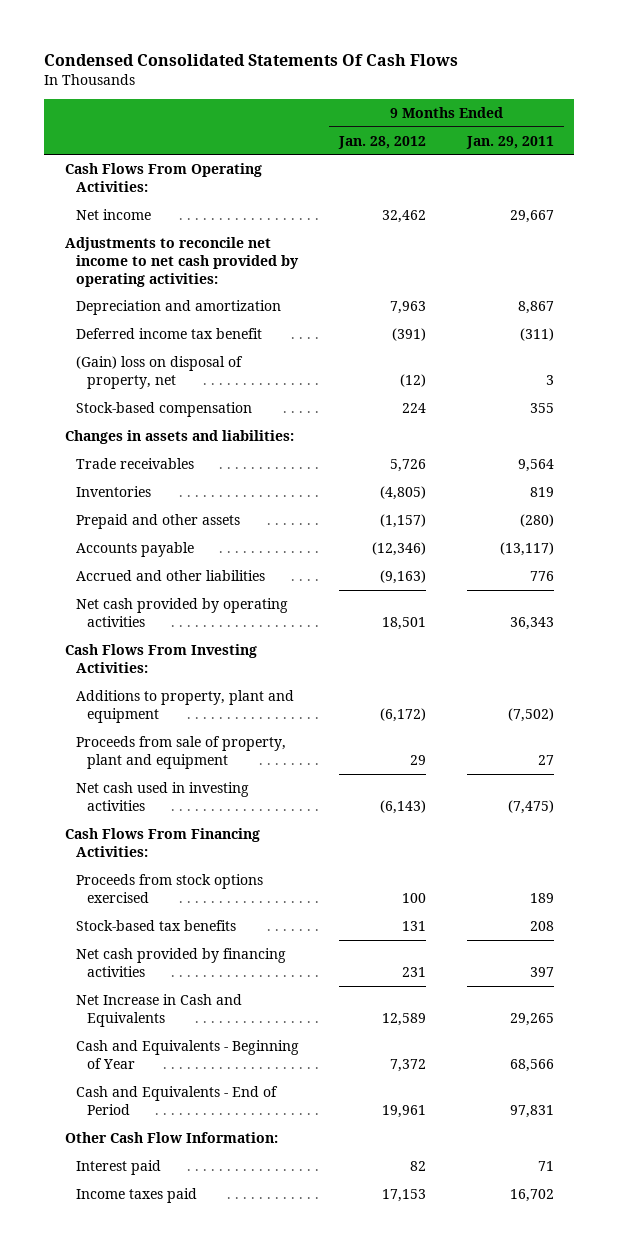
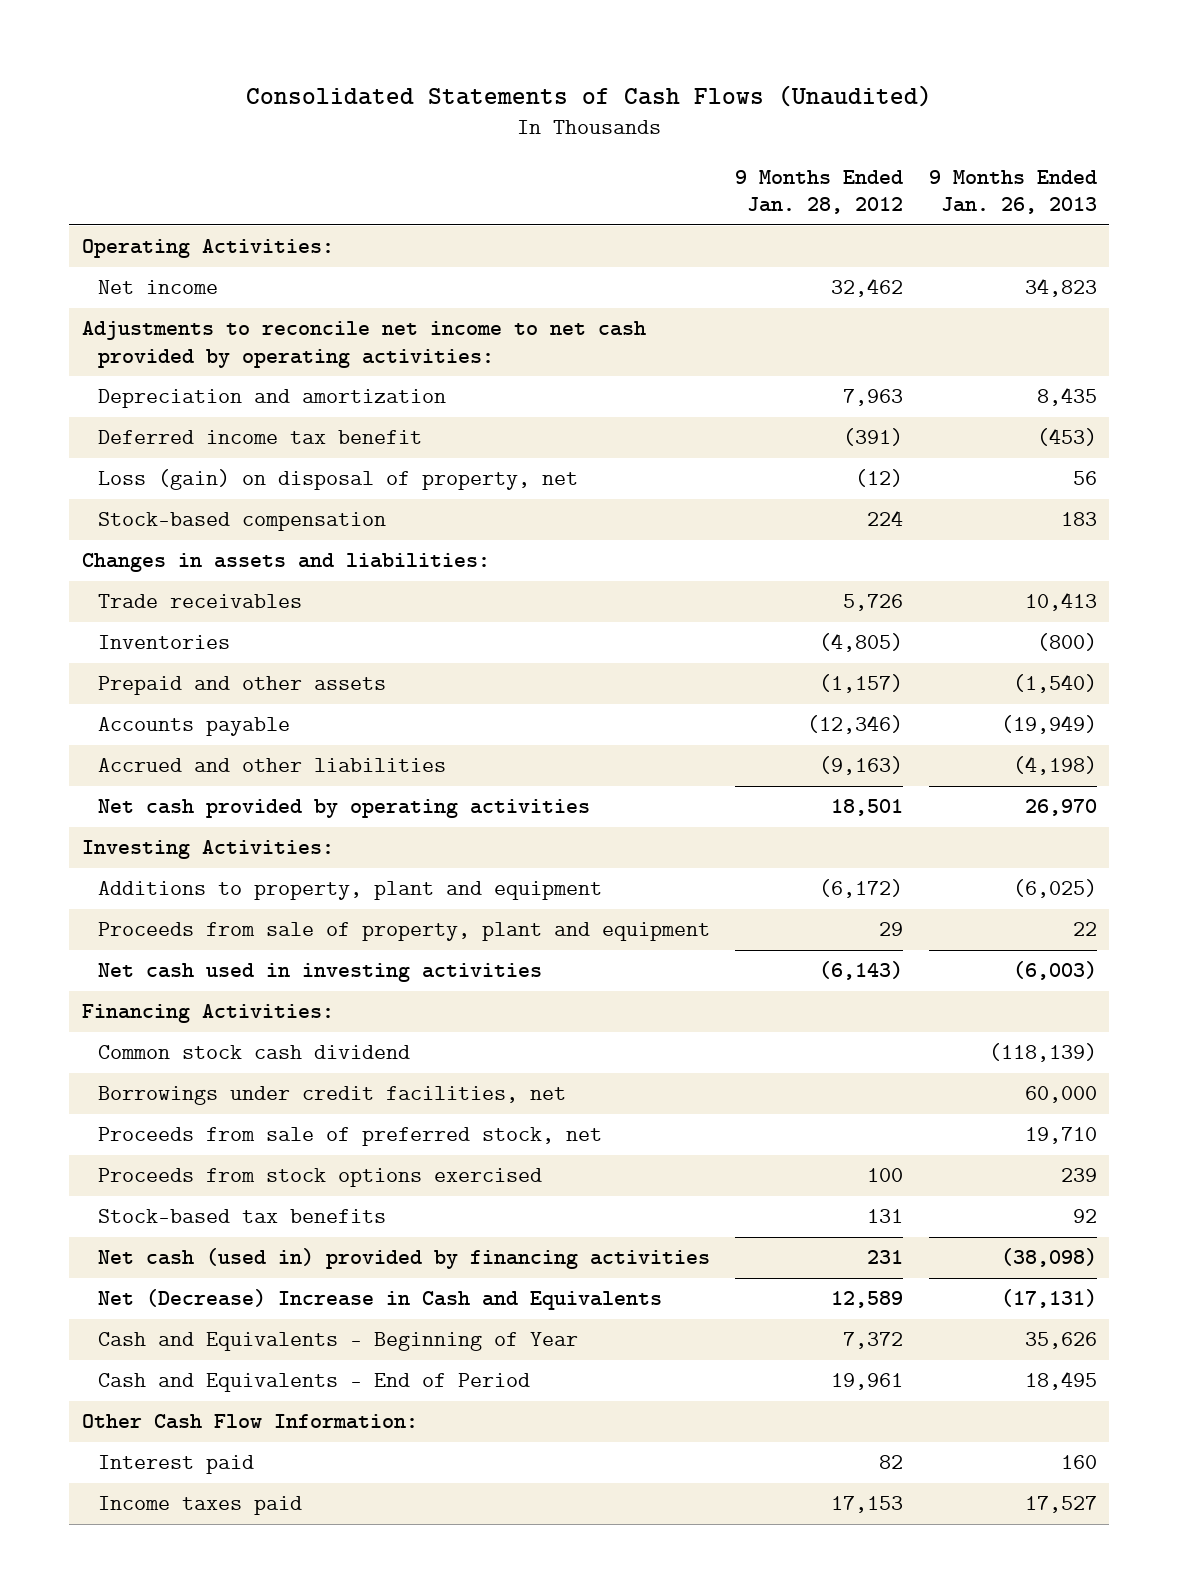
[44,53,459,66] Condensed Consolidated Statements Of Cash Flows -> [246,85,933,108] Consolidated Statements of Cash Flows (Unaudited)
[465,135,554,149] Jan. 29, 2011 -> none
none -> [928,169,1097,215] 9 Months Ended Jan. 26, 2013
[64,162,262,192] Cash Flows From Operating Activities: -> none
none -> [82,239,335,259] Operating Activities:
[75,355,243,389] (Gain) loss on disposal of property, net -> [98,469,579,491] Loss (gain) on disposal of property, net
[64,643,257,673] Cash Flows From Investing Activities: -> none
none -> [82,840,335,860] Investing Activities:
[64,827,260,857] Cash Flows From Financing Activities: -> none
none -> [82,1004,335,1024] Financing Activities:
none -> [98,1045,411,1060] Common stock cash dividend
none -> [98,1086,567,1106] Borrowings under credit facilities, net
none -> [98,1127,603,1147] Proceeds from sale of preferred stock, net
[75,947,286,977] Net cash provided by financing activities -> [98,1248,711,1270] Net cash (used in) provided by financing activities
[75,993,242,1027] Net Increase in Cash and Equivalents -> [98,1289,663,1311] Net (Decrease) Increase in Cash and Equivalents

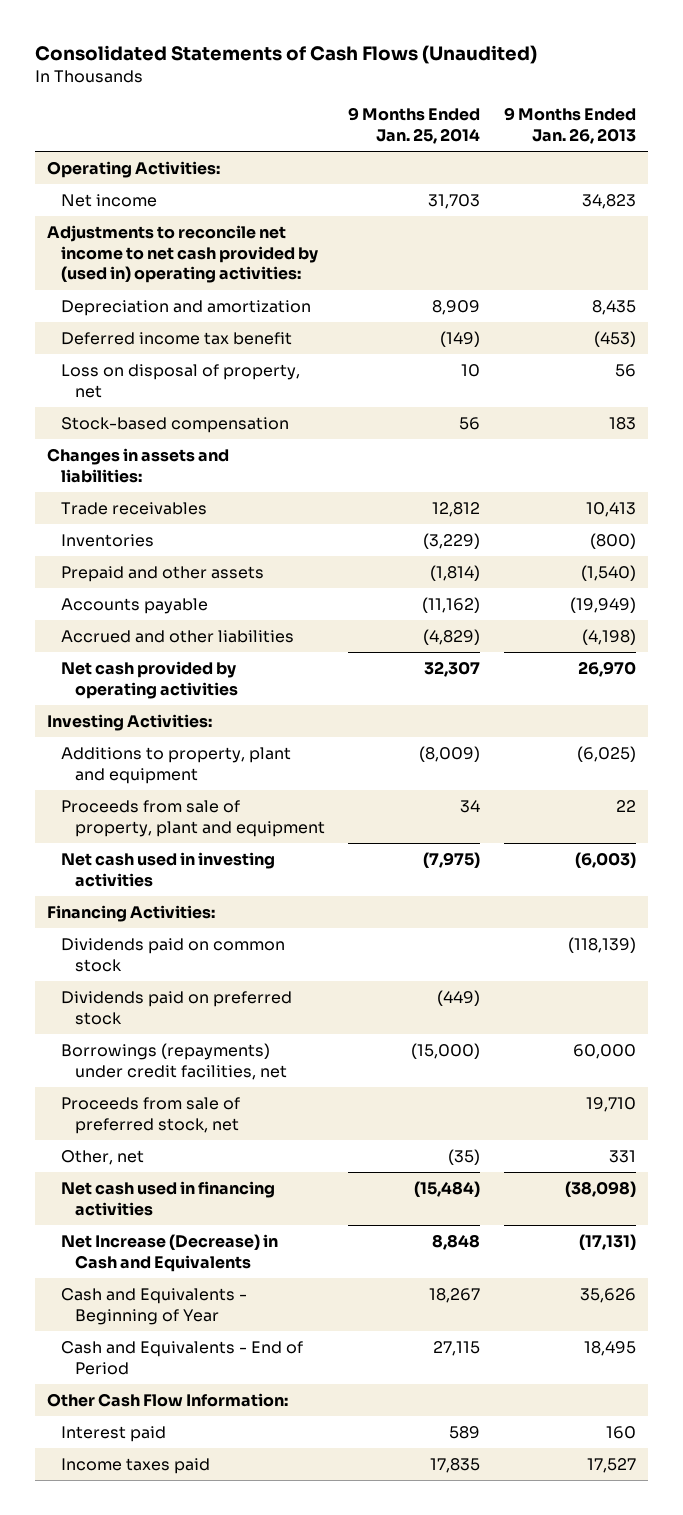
[735,169,904,215] 9 Months Ended Jan. 28, 2012 -> none
none -> [348,107,481,144] 9 Months Ended Jan. 25, 2014
[82,321,647,368] Adjustments to reconcile net income to net cash provided by operating activities: -> [46,225,318,284] Adjustments to reconcile net income to net cash provided by (used in) operating activities:
[98,469,579,491] Loss (gain) on disposal of property, net -> [60,364,300,398] Loss on disposal of property, net
[98,1045,411,1060] Common stock cash dividend -> [60,938,285,972] Dividends paid on common stock
none -> [60,991,292,1025] Dividends paid on preferred stock
[98,1086,567,1106] Borrowings under credit facilities, net -> [60,1043,287,1080] Borrowings (repayments) under credit facilities, net
[98,1168,543,1188] Proceeds from stock options exercised -> none
[98,1209,387,1224] Stock-based tax benefits -> none
none -> [60,1150,144,1166] Other, net
[98,1248,711,1270] Net cash (used in) provided by financing activities -> [60,1181,275,1216] Net cash used in financing activities
[98,1289,663,1311] Net (Decrease) Increase in Cash and Equivalents -> [60,1234,278,1272] Net Increase (Decrease) in Cash and Equivalents

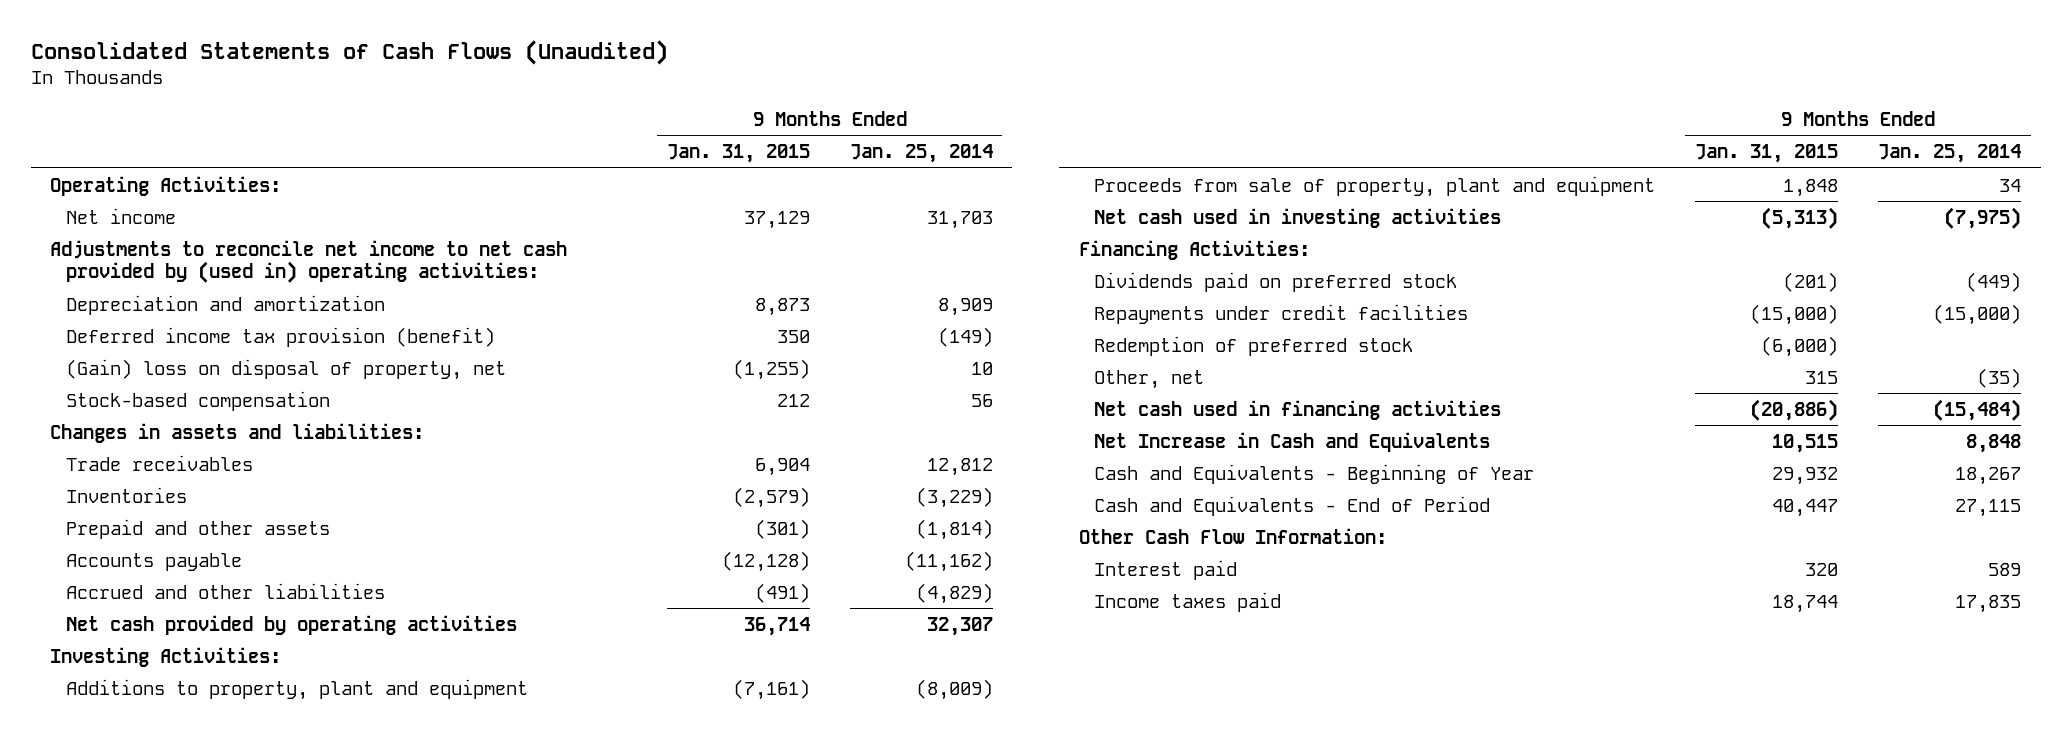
[503,107,636,144] 9 Months Ended Jan. 26, 2013 -> none
none -> [666,144,810,164] Jan. 31, 2015
[60,332,292,346] Deferred income tax benefit -> [65,326,495,347] Deferred income tax provision (benefit)
[60,364,300,398] Loss on disposal of property, net -> [65,358,506,380] (Gain) loss on disposal of property, net
[60,938,285,972] Dividends paid on common stock -> none
[60,1043,287,1080] Borrowings (repayments) under credit facilities, net -> [1094,303,1469,324] Repayments under credit facilities
[60,1097,240,1134] Proceeds from sale of preferred stock, net -> [1094,335,1414,356] Redemption of preferred stock
[60,1234,278,1272] Net Increase (Decrease) in Cash and Equivalents -> [1094,431,1491,452] Net Increase in Cash and Equivalents

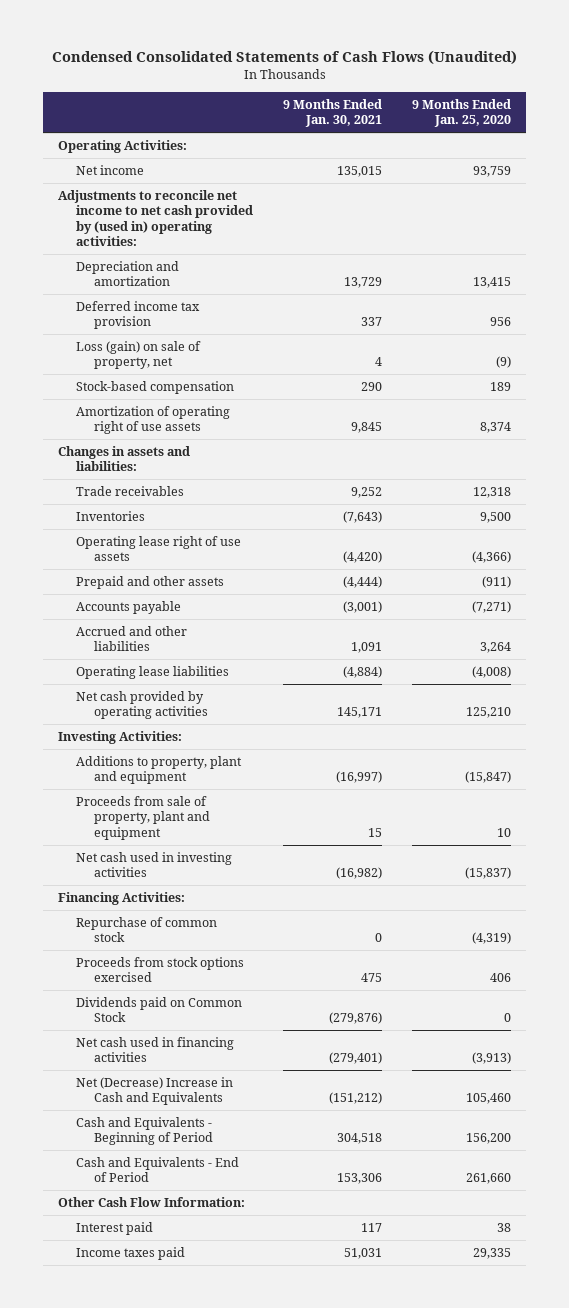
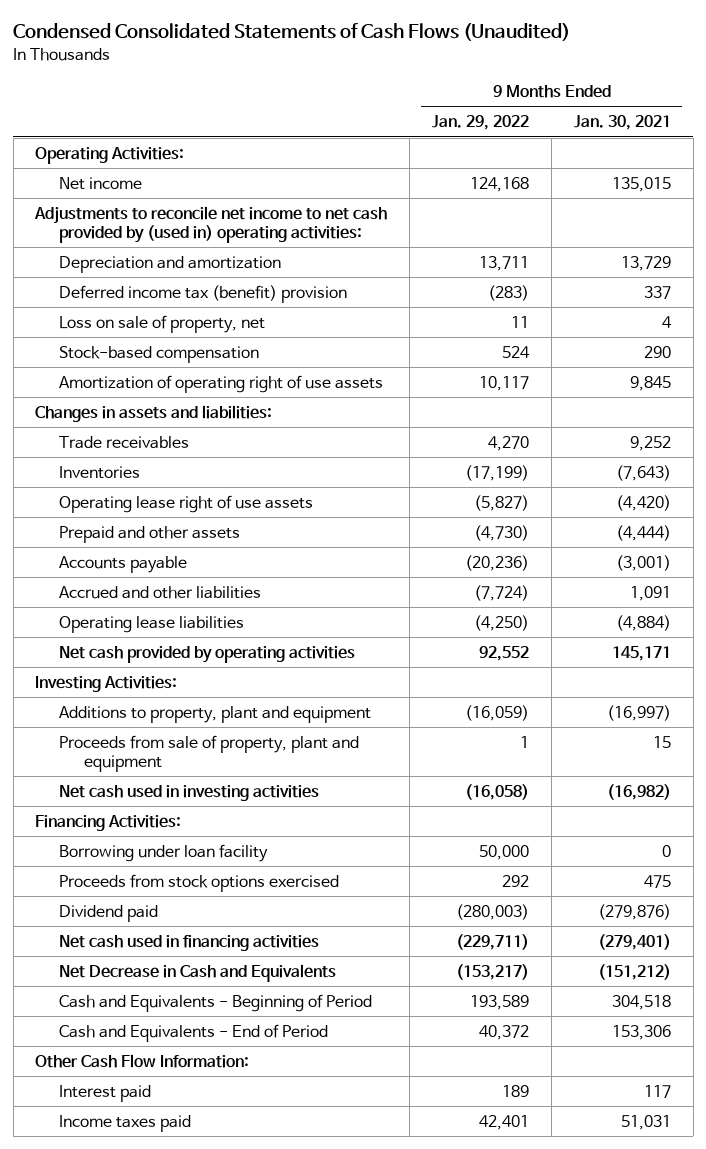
[412,98,512,128] 9 Months Ended Jan. 25, 2020 -> none
none -> [432,115,530,131] Jan. 29, 2022
[76,300,201,330] Deferred income tax provision -> [59,285,348,304] Deferred income tax (benefit) provision
[76,340,202,370] Loss (gain) on sale of property, net -> [59,315,266,334] Loss on sale of property, net
[76,916,218,943] Repurchase of common stock -> none
none -> [59,844,269,863] Borrowing under loan facility
[76,996,243,1023] Dividends paid on Common Stock -> [59,905,159,923] Dividend paid
[76,1076,234,1106] Net (Decrease) Increase in Cash and Equivalents -> [59,964,337,983] Net Decrease in Cash and Equivalents

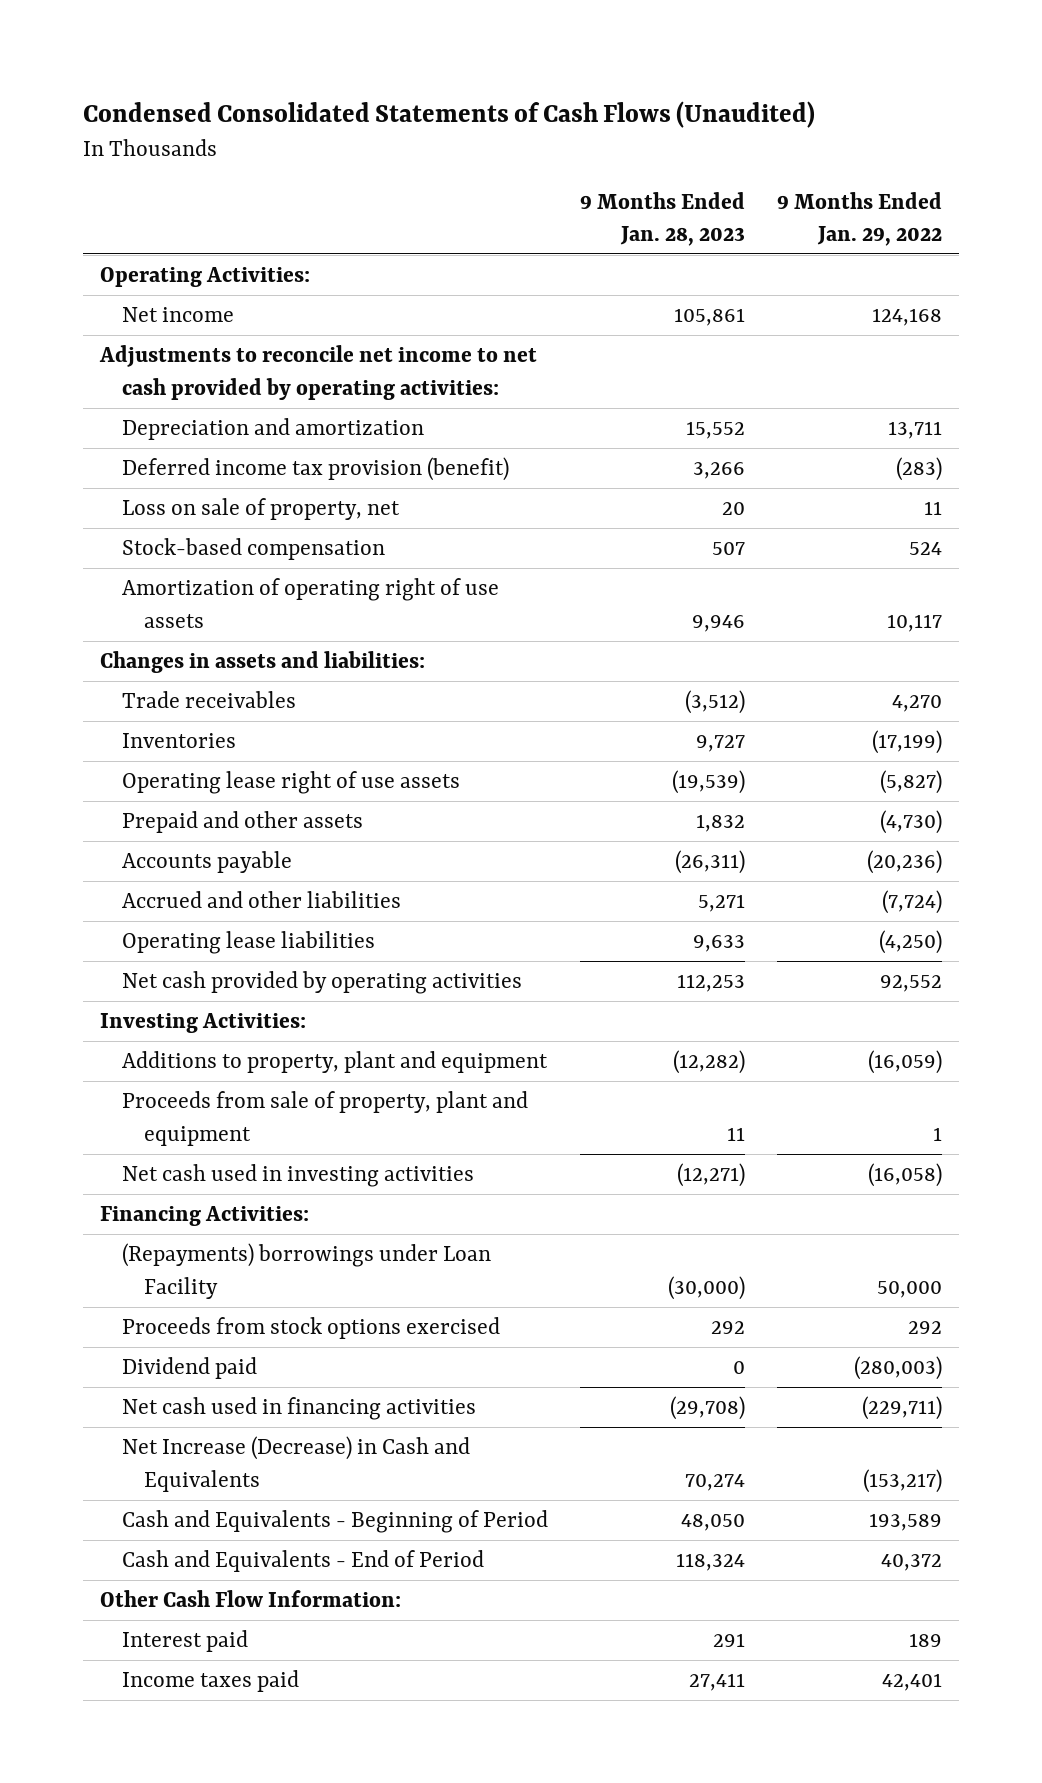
[574,115,672,131] Jan. 30, 2021 -> none
none -> [580,191,746,246] 9 Months Ended Jan. 28, 2023
[34,206,388,243] Adjustments to reconcile net income to net cash provided by (used in) operating activities: -> [98,345,537,400] Adjustments to reconcile net income to net cash provided by operating activities:
[59,285,348,304] Deferred income tax (benefit) provision -> [121,457,509,482] Deferred income tax provision (benefit)
[59,844,269,863] Borrowing under loan facility -> [121,1243,491,1299] (Repayments) borrowings under Loan Facility
[59,964,337,983] Net Decrease in Cash and Equivalents -> [121,1436,470,1492] Net Increase (Decrease) in Cash and Equivalents

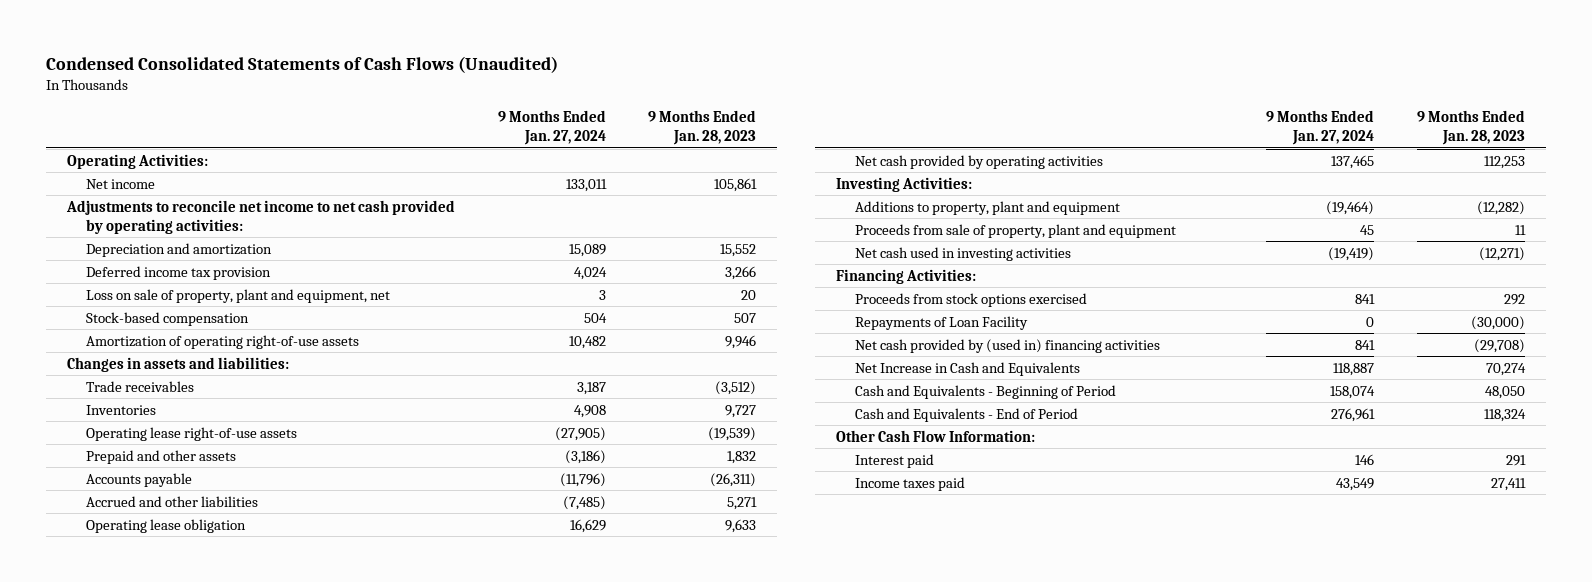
[777,191,943,246] 9 Months Ended Jan. 29, 2022 -> none
none -> [497,109,606,146] 9 Months Ended Jan. 27, 2024
[121,457,509,482] Deferred income tax provision (benefit) -> [86,265,272,280] Deferred income tax provision
[121,498,400,521] Loss on sale of property, net -> [86,288,391,303] Loss on sale of property, plant and equipment, net
[121,578,499,628] Amortization of operating right of use assets -> [86,334,360,349] Amortization of operating right-of-use assets
[121,771,460,795] Operating lease right of use assets -> [86,426,298,441] Operating lease right-of-use assets
[121,931,375,955] Operating lease liabilities -> [86,518,247,533] Operating lease obligation
[121,1243,491,1299] (Repayments) borrowings under Loan Facility -> none
[121,1357,257,1380] Dividend paid -> none
none -> [854,315,1028,330] Repayments of Loan Facility
[121,1397,476,1421] Net cash used in financing activities -> [854,338,1160,353] Net cash provided by (used in) financing activities
[121,1436,470,1492] Net Increase (Decrease) in Cash and Equivalents -> [854,361,1080,376] Net Increase in Cash and Equivalents

